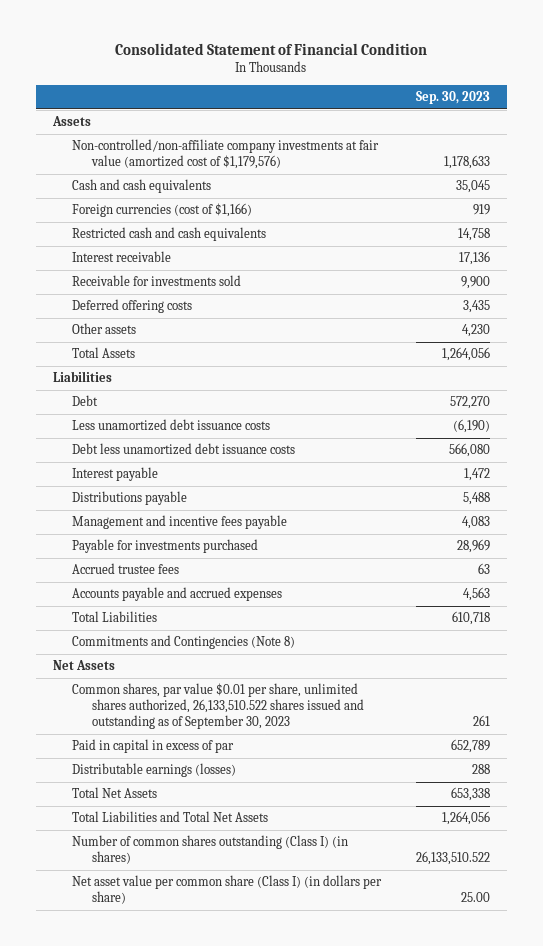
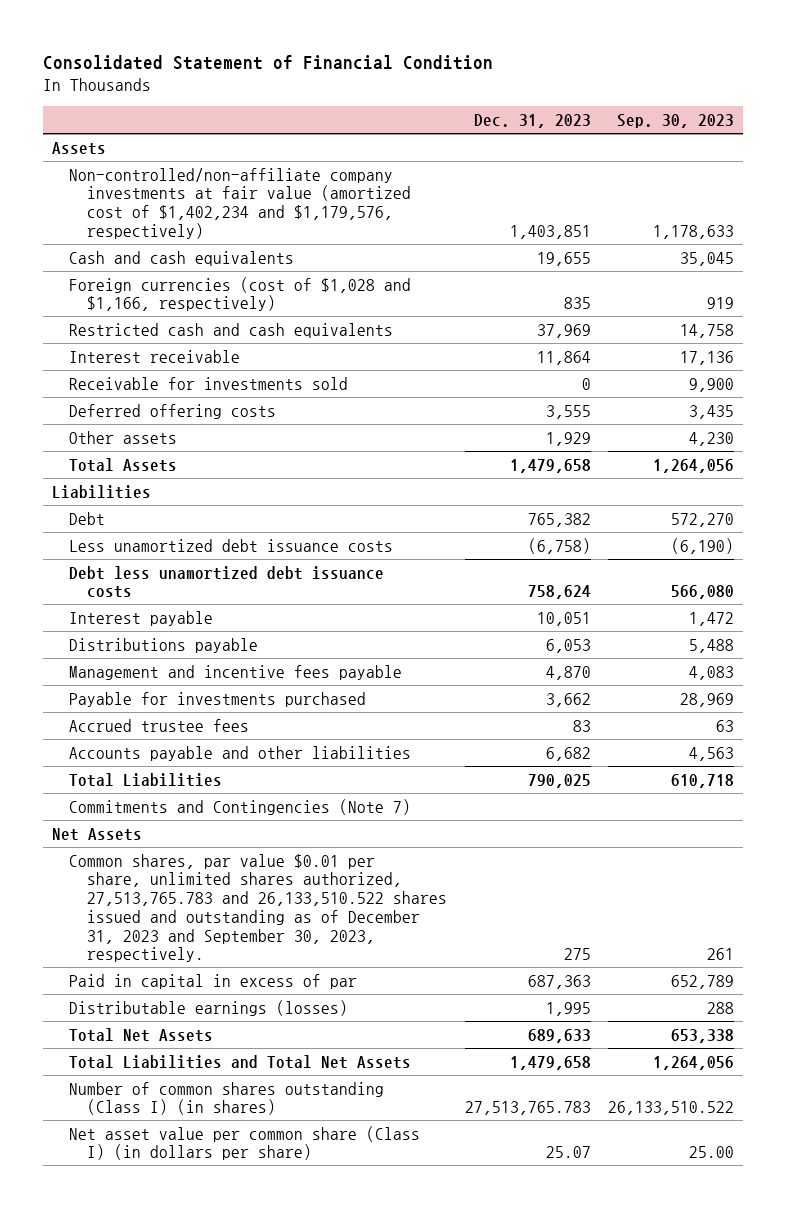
none -> [473,113,591,128] Dec. 31, 2023
[72,139,380,170] Non-controlled/non-affiliate company investments at fair value (amortized cost of $1,179,576) -> [69,167,411,239] Non-controlled/non-affiliate company investments at fair value (amortized cost of $1,402,234 and $1,179,576, respectively)
[72,203,253,218] Foreign currencies (cost of $1,166) -> [69,276,412,312] Foreign currencies (cost of $1,028 and $1,166, respectively)
[72,587,283,602] Accounts payable and accrued expenses -> [69,745,412,761] Accounts payable and other liabilities
[72,635,296,650] Commitments and Contingencies (Note 8) -> [69,798,412,815] Commitments and Contingencies (Note 7)
[72,683,364,730] Common shares, par value $0.01 per share, unlimited shares authorized, 26,133,510.522 shares issued and outstanding as of September 30, 2023 -> [69,853,447,963] Common shares, par value $0.01 per share, unlimited shares authorized, 27,513,765.783 and 26,133,510.522 shares issued and outstanding as of December 31, 2023 and September 30, 2023, respectively.

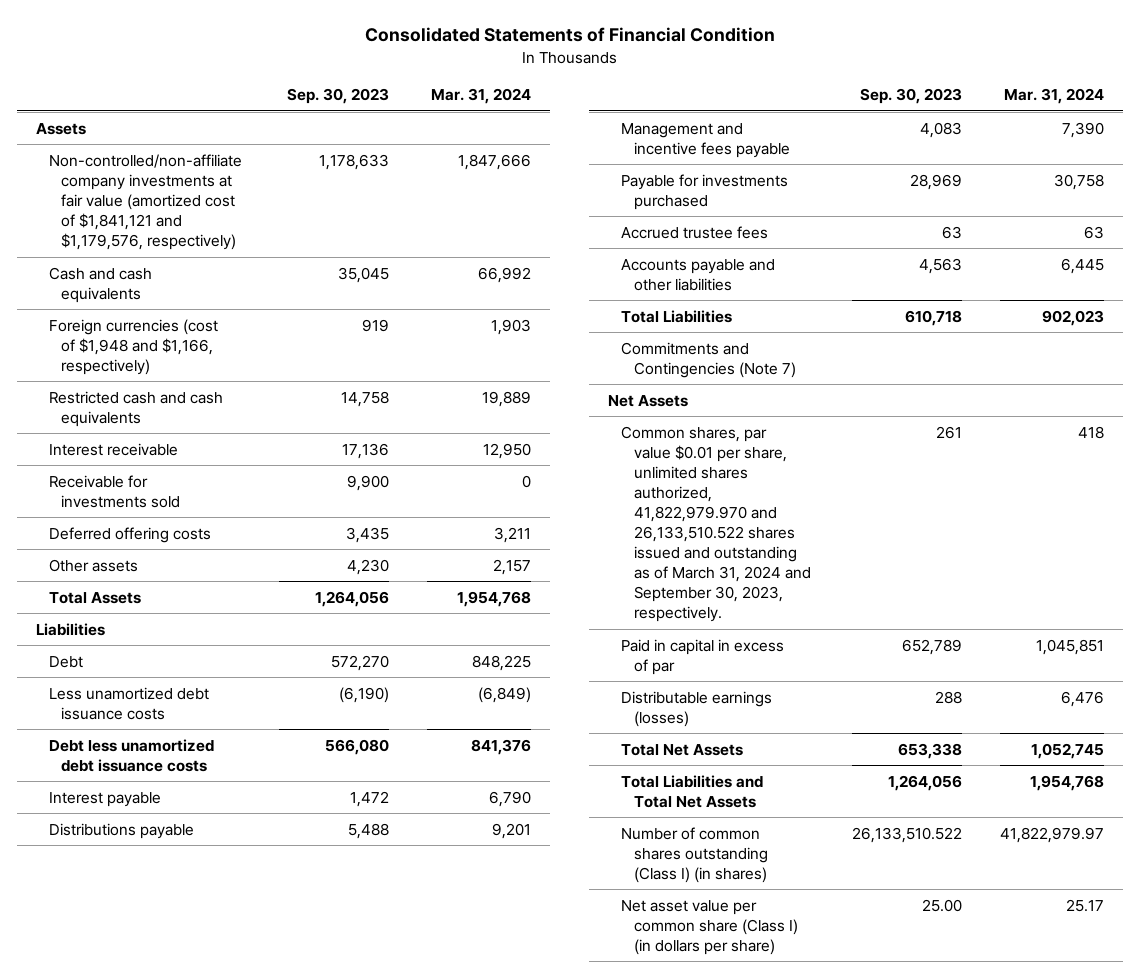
[42,55,493,71] Consolidated Statement of Financial Condition -> [364,27,775,43] Consolidated Statements of Financial Condition
[473,113,591,128] Dec. 31, 2023 -> none
none -> [431,87,532,104] Mar. 31, 2024
[69,167,411,239] Non-controlled/non-affiliate company investments at fair value (amortized cost of $1,402,234 and $1,179,576, respectively) -> [48,153,242,250] Non-controlled/non-affiliate company investments at fair value (amortized cost of $1,841,121 and $1,179,576, respectively)
[69,276,412,312] Foreign currencies (cost of $1,028 and $1,166, respectively) -> [48,318,218,375] Foreign currencies (cost of $1,948 and $1,166, respectively)
[69,853,447,963] Common shares, par value $0.01 per share, unlimited shares authorized, 27,513,765.783 and 26,133,510.522 shares issued and outstanding as of December 31, 2023 and September 30, 2023, respectively. -> [621,425,811,623] Common shares, par value $0.01 per share, unlimited shares authorized, 41,822,979.970 and 26,133,510.522 shares issued and outstanding as of March 31, 2024 and September 30, 2023, respectively.

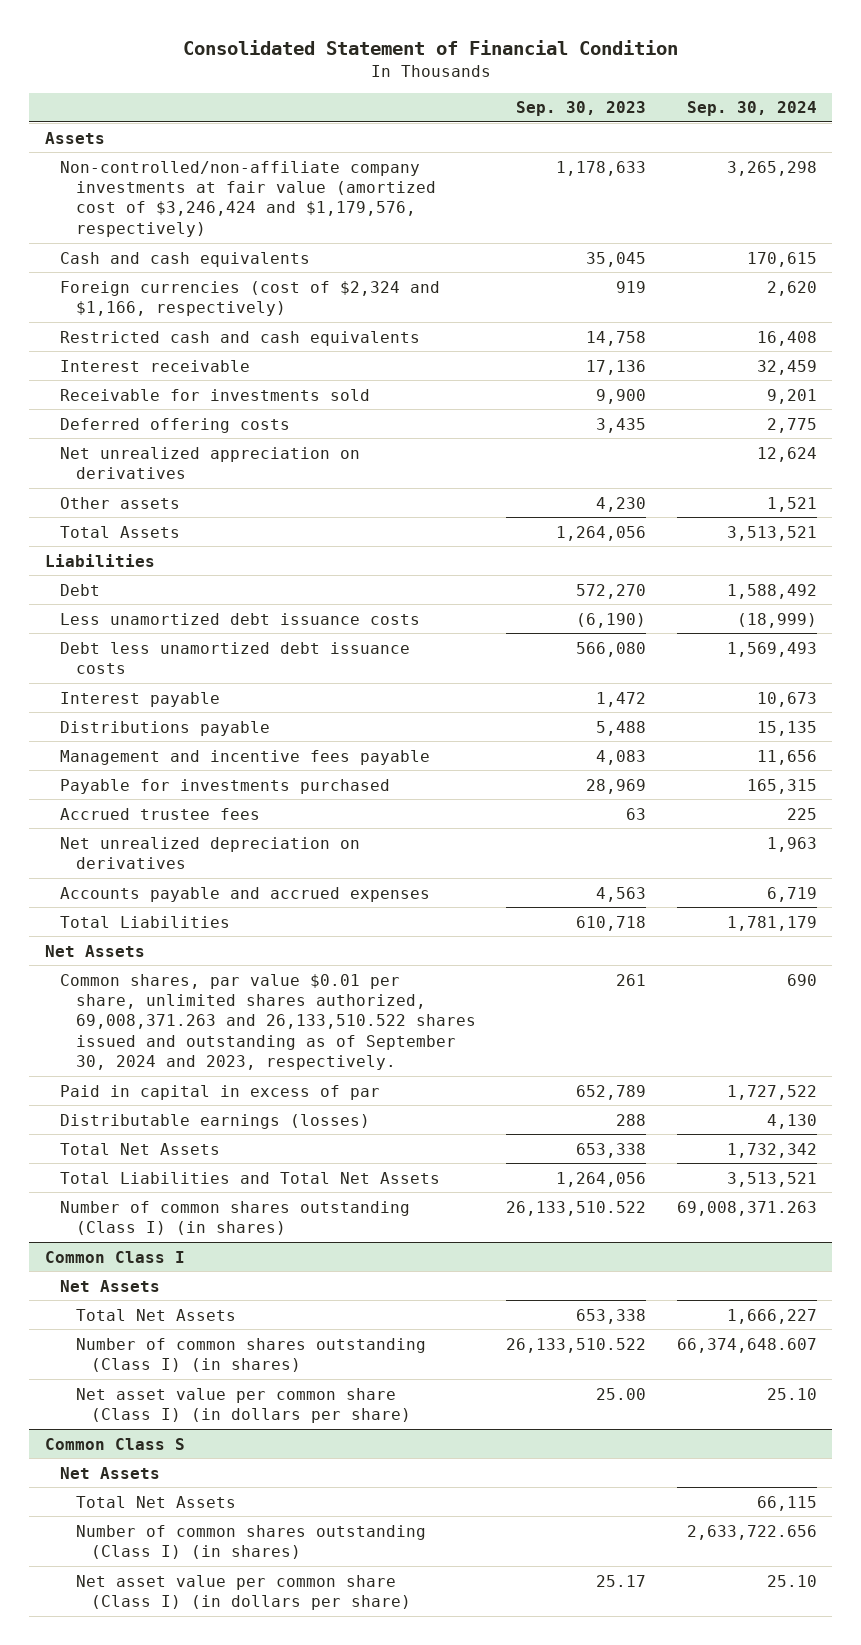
[364,27,775,43] Consolidated Statements of Financial Condition -> [182,39,678,55] Consolidated Statement of Financial Condition
[431,87,532,104] Mar. 31, 2024 -> none
none -> [686,101,817,117] Sep. 30, 2024
[48,153,242,250] Non-controlled/non-affiliate company investments at fair value (amortized cost of $1,841,121 and $1,179,576, respectively) -> [60,160,436,237] Non-controlled/non-affiliate company investments at fair value (amortized cost of $3,246,424 and $1,179,576, respectively)
[48,318,218,375] Foreign currencies (cost of $1,948 and $1,166, respectively) -> [60,280,441,316] Foreign currencies (cost of $2,324 and $1,166, respectively)
none -> [60,446,361,479] Net unrealized appreciation on derivatives
none -> [60,836,361,869] Net unrealized depreciation on derivatives
[621,258,776,291] Accounts payable and other liabilities -> [60,886,431,902] Accounts payable and accrued expenses
[621,341,796,378] Commitments and Contingencies (Note 7) -> none
[621,425,811,623] Common shares, par value $0.01 per share, unlimited shares authorized, 41,822,979.970 and 26,133,510.522 shares issued and outstanding as of March 31, 2024 and September 30, 2023, respectively. -> [60,973,476,1071] Common shares, par value $0.01 per share, unlimited shares authorized, 69,008,371.263 and 26,133,510.522 shares issued and outstanding as of September 30, 2024 and 2023, respectively.
none -> [44,1250,185,1263] Common Class I
none -> [60,1279,161,1292] Net Assets
none -> [75,1308,236,1321] Total Net Assets
none -> [75,1337,426,1372] Number of common shares outstanding (Class I) (in shares)
none -> [44,1437,185,1450] Common Class S
none -> [60,1466,161,1479] Net Assets
none -> [75,1495,236,1508] Total Net Assets
none -> [75,1524,426,1559] Number of common shares outstanding (Class I) (in shares)
none -> [75,1574,412,1610] Net asset value per common share (Class I) (in dollars per share)

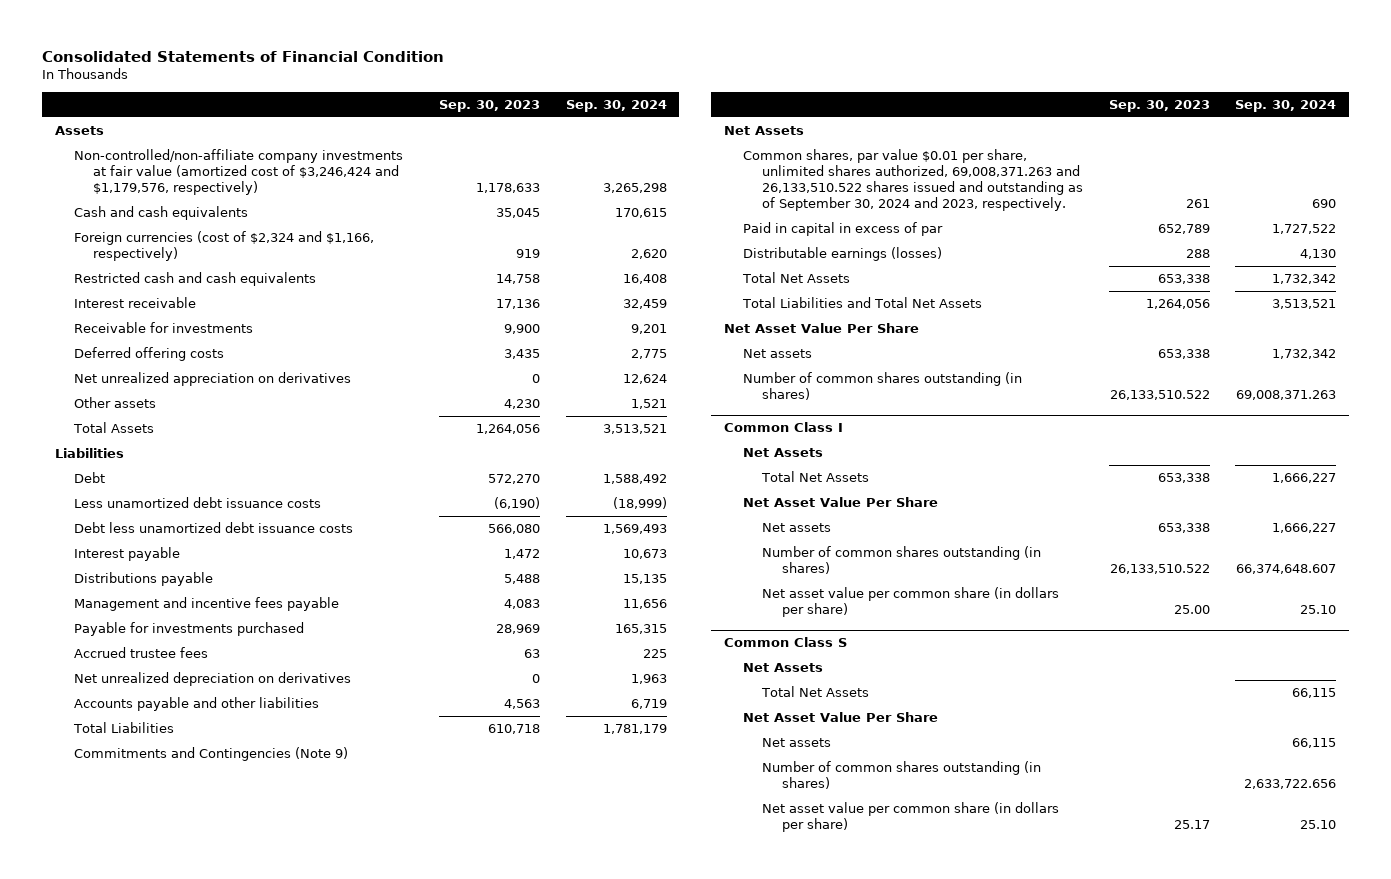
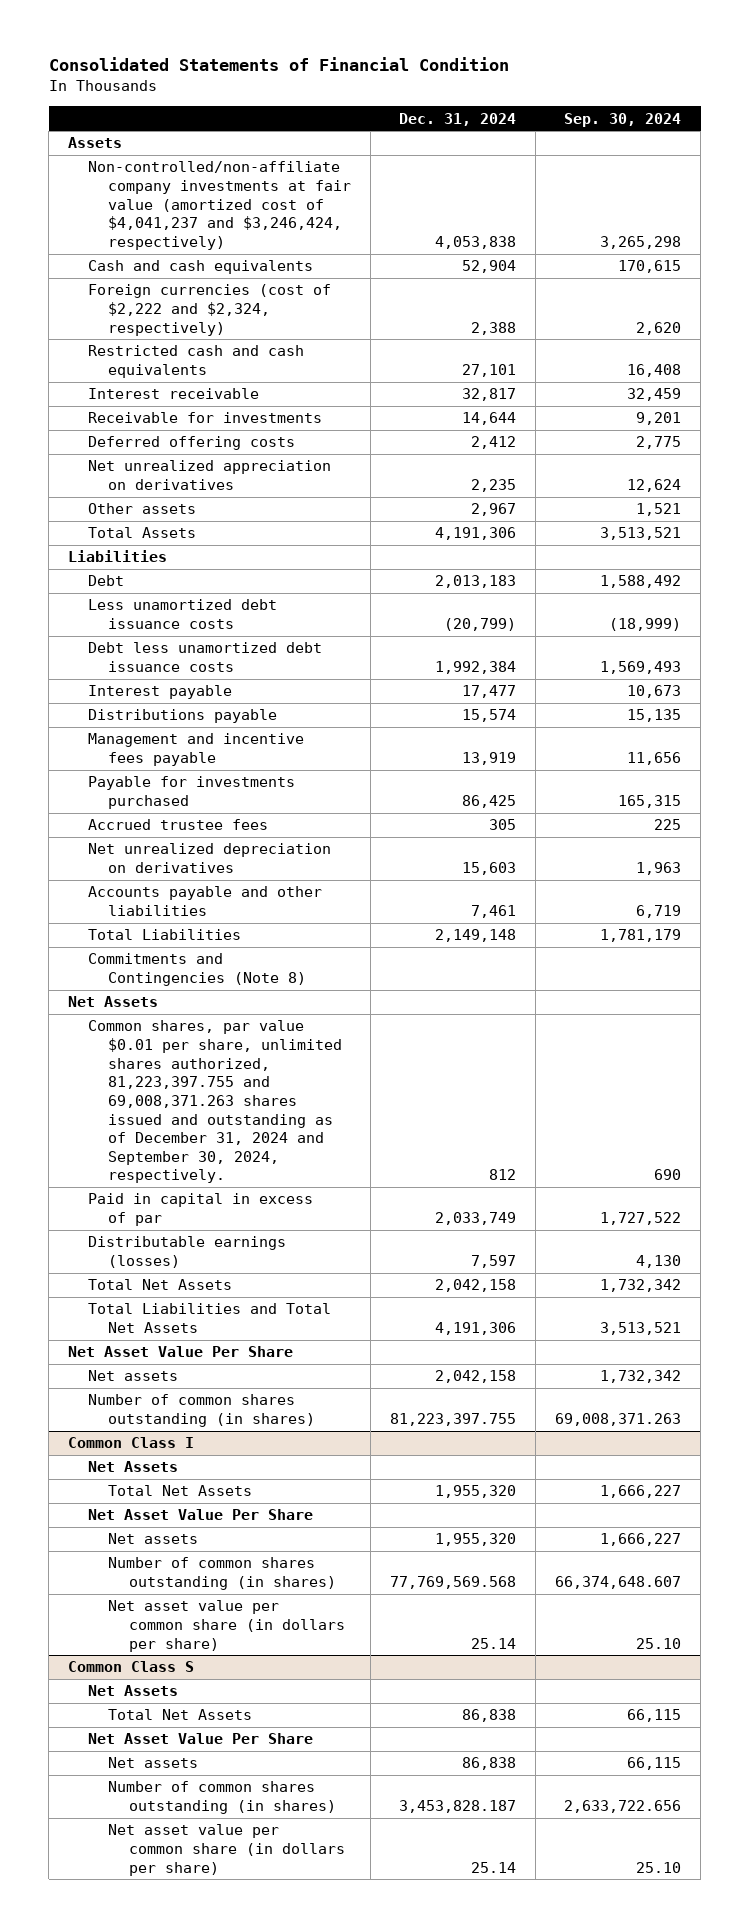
[439,100,541,113] Sep. 30, 2023 -> none
none -> [399,112,517,126] Dec. 31, 2024
[73,149,403,196] Non-controlled/non-affiliate company investments at fair value (amortized cost of $3,246,424 and $1,179,576, respectively) -> [88,161,352,250] Non-controlled/non-affiliate company investments at fair value (amortized cost of $4,041,237 and $3,246,424, respectively)
[73,231,374,262] Foreign currencies (cost of $2,324 and $1,166, respectively) -> [88,284,332,336] Foreign currencies (cost of $2,222 and $2,324, respectively)
[73,747,348,762] Commitments and Contingencies (Note 9) -> [88,953,307,987] Commitments and Contingencies (Note 8)
[743,149,1084,212] Common shares, par value $0.01 per share, unlimited shares authorized, 69,008,371.263 and 26,133,510.522 shares issued and outstanding as of September 30, 2024 and 2023, respectively. -> [88,1020,343,1184] Common shares, par value $0.01 per share, unlimited shares authorized, 81,223,397.755 and 69,008,371.263 shares issued and outstanding as of December 31, 2024 and September 30, 2024, respectively.

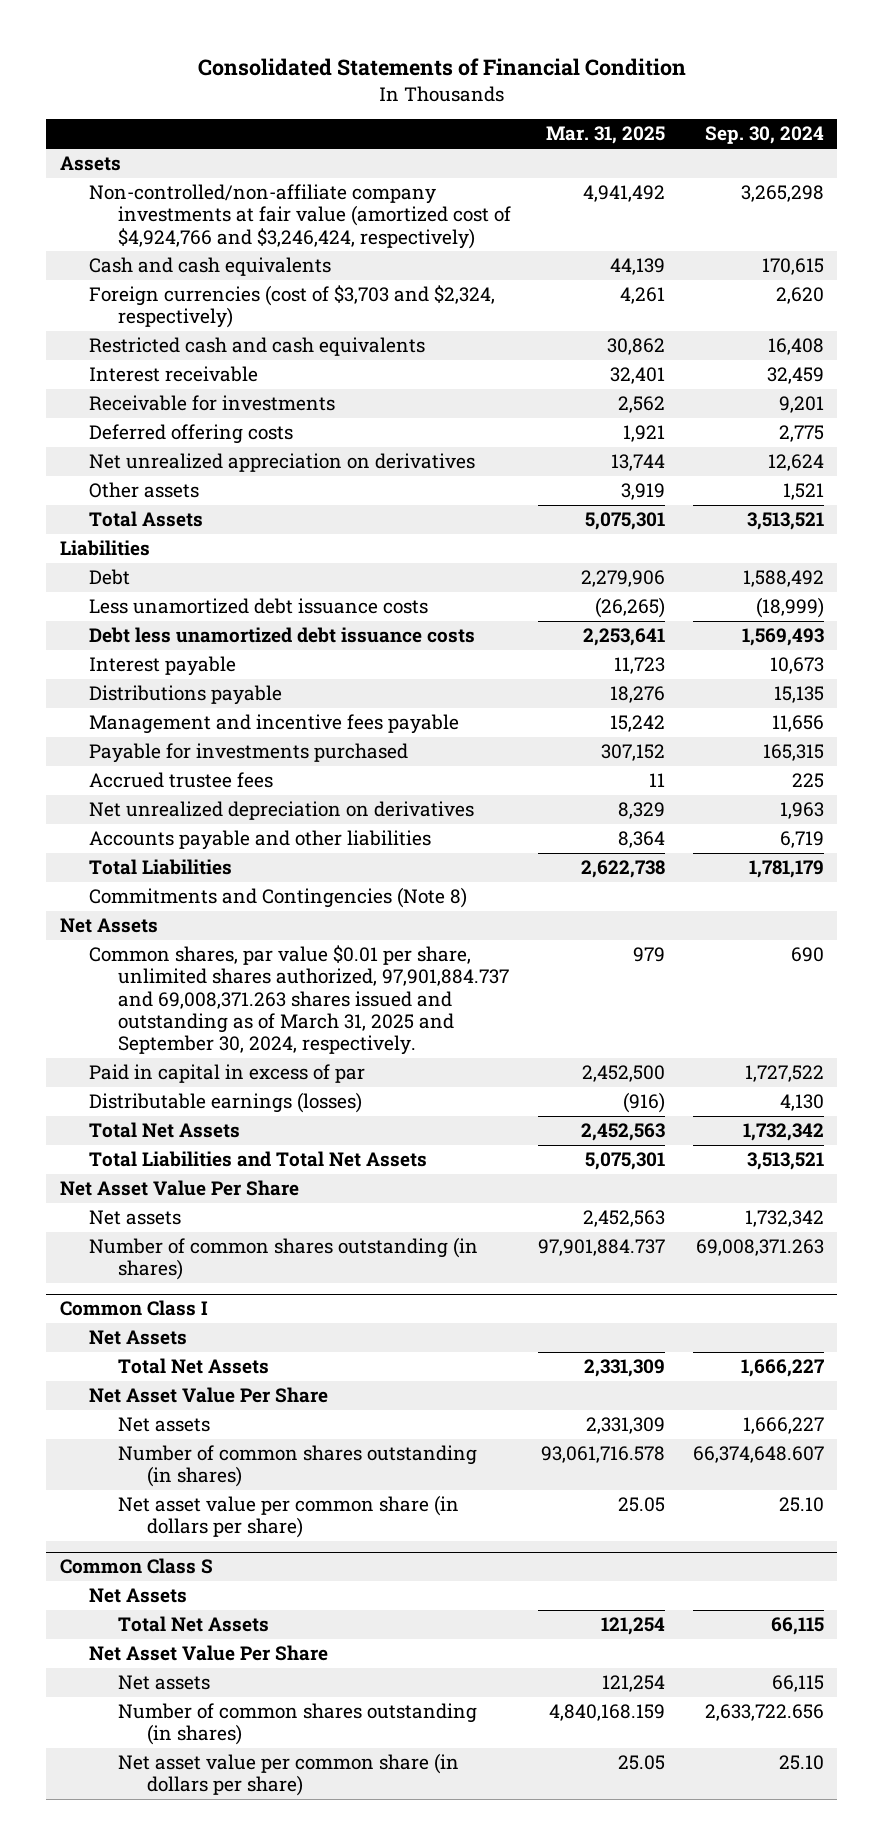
[399,112,517,126] Dec. 31, 2024 -> none
none -> [546,126,666,145] Mar. 31, 2025
[88,161,352,250] Non-controlled/non-affiliate company investments at fair value (amortized cost of $4,041,237 and $3,246,424, respectively) -> [88,184,512,249] Non-controlled/non-affiliate company investments at fair value (amortized cost of $4,924,766 and $3,246,424, respectively)
[88,284,332,336] Foreign currencies (cost of $2,222 and $2,324, respectively) -> [88,285,495,329] Foreign currencies (cost of $3,703 and $2,324, respectively)
[88,1020,343,1184] Common shares, par value $0.01 per share, unlimited shares authorized, 81,223,397.755 and 69,008,371.263 shares issued and outstanding as of December 31, 2024 and September 30, 2024, respectively. -> [88,945,510,1056] Common shares, par value $0.01 per share, unlimited shares authorized, 97,901,884.737 and 69,008,371.263 shares issued and outstanding as of March 31, 2025 and September 30, 2024, respectively.

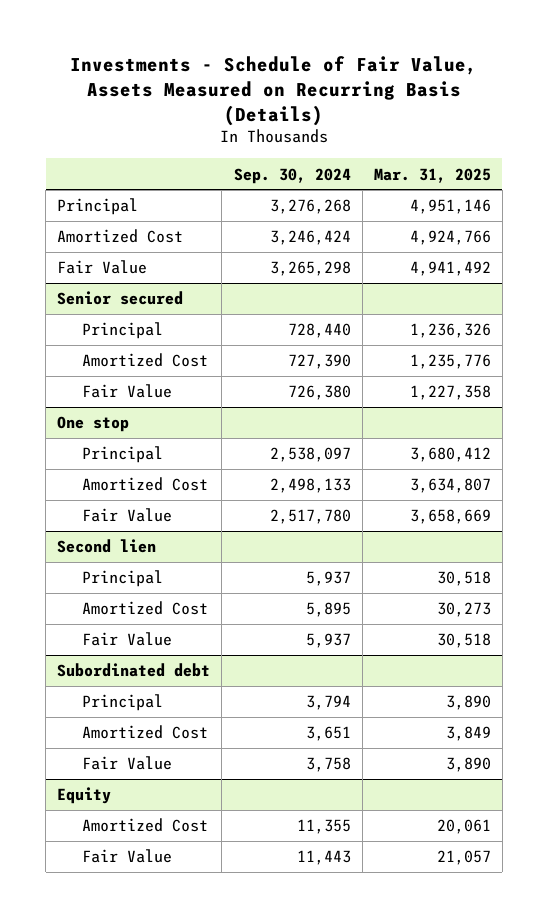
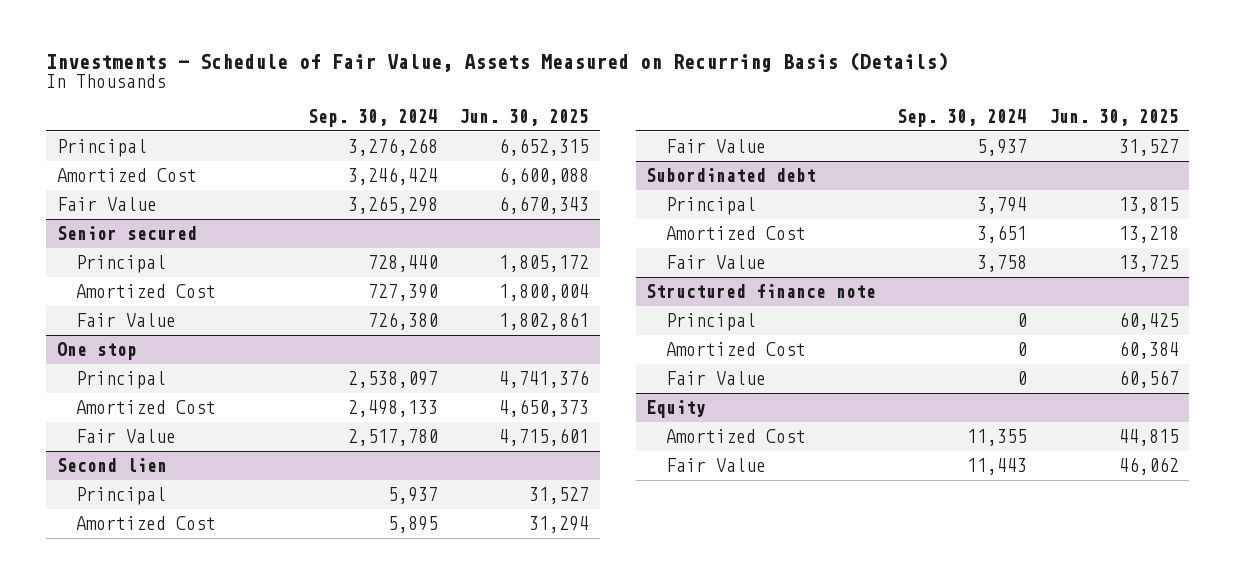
[373,167,491,183] Mar. 31, 2025 -> none
none -> [459,109,590,127] Jun. 30, 2025
none -> [646,283,877,298] Structured finance note
none -> [665,312,756,331] Principal
none -> [665,341,806,356] Amortized Cost
none -> [665,370,766,385] Fair Value

